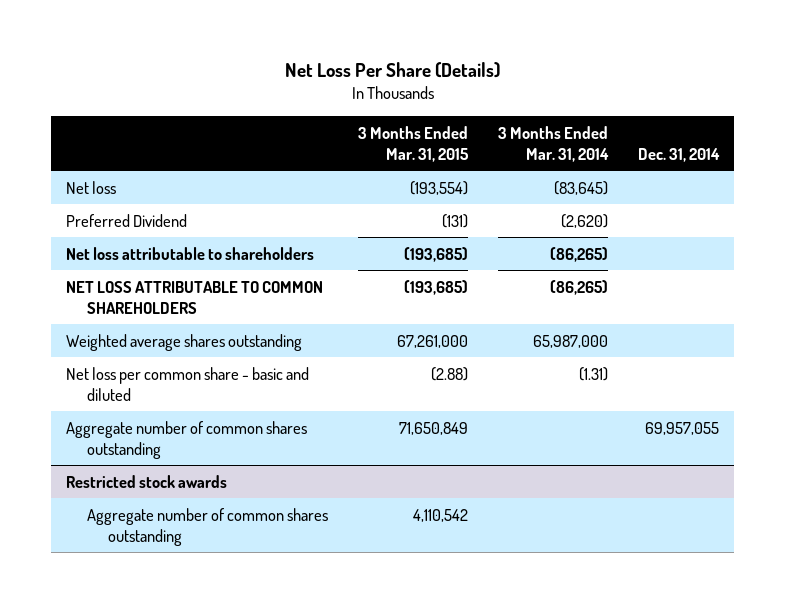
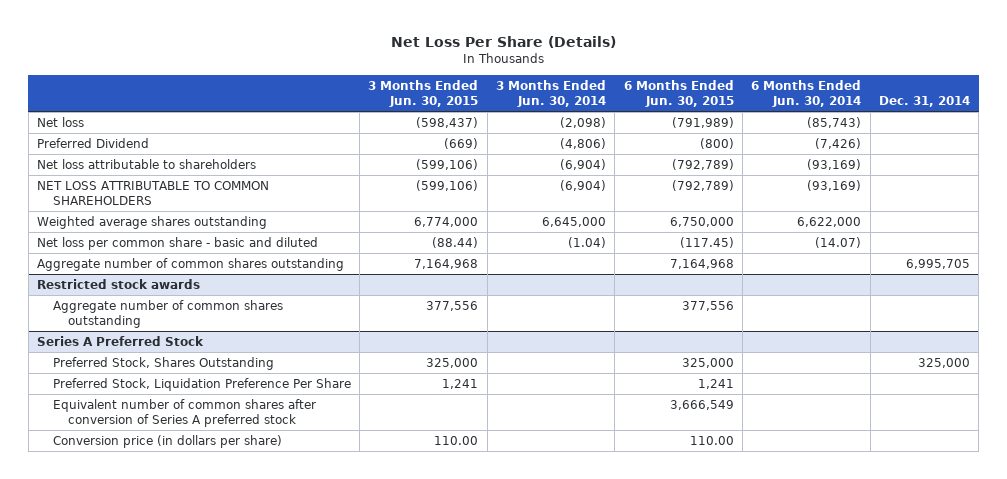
[358,125,470,162] 3 Months Ended Mar. 31, 2015 -> none
[498,125,610,162] 3 Months Ended Mar. 31, 2014 -> none
none -> [368,80,479,108] 3 Months Ended Jun. 30, 2015
none -> [495,80,606,108] 3 Months Ended Jun. 30, 2014
none -> [623,80,734,108] 6 Months Ended Jun. 30, 2015
none -> [751,80,862,108] 6 Months Ended Jun. 30, 2014
[645,421,720,435] 69,957,055 -> [906,258,971,269] 6,995,705
none -> [36,335,204,346] Series A Preferred Stock
none -> [52,356,274,370] Preferred Stock, Shares Outstanding
none -> [52,377,351,391] Preferred Stock, Liquidation Preference Per Share
none -> [52,398,316,427] Equivalent number of common shares after conversion of Series A preferred stock
none -> [52,434,282,448] Conversion price (in dollars per share)

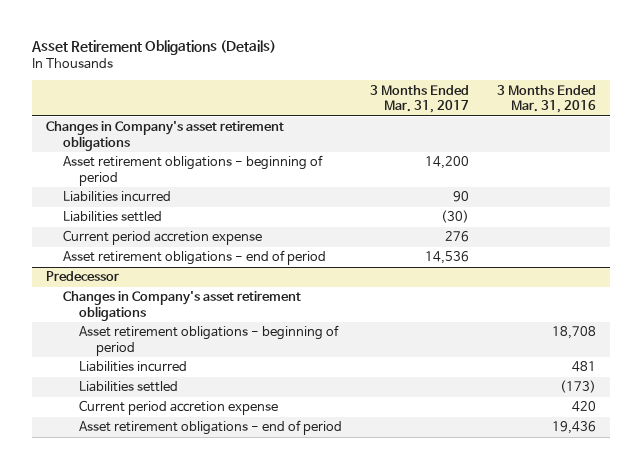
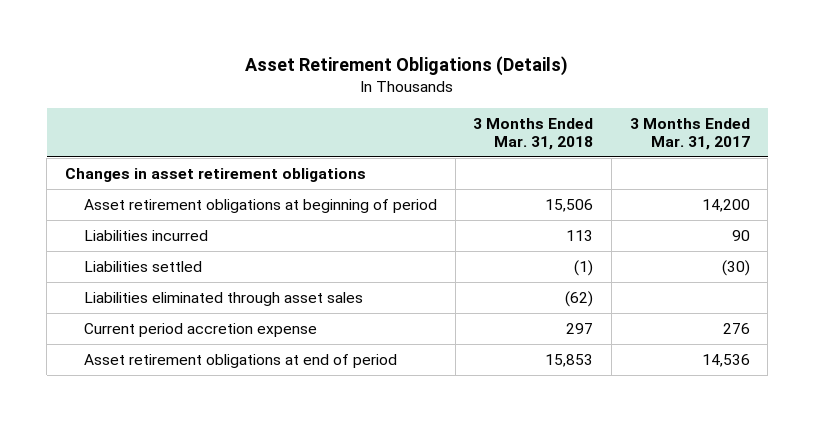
[497,84,597,114] 3 Months Ended Mar. 31, 2016 -> none
none -> [473,117,594,151] 3 Months Ended Mar. 31, 2018
[46,121,285,151] Changes in Company's asset retirement obligations -> [65,167,367,182] Changes in asset retirement obligations
[62,155,323,186] Asset retirement obligations - beginning of period -> [84,198,438,213] Asset retirement obligations at beginning of period
none -> [84,291,364,306] Liabilities eliminated through asset sales
[46,271,120,282] Predecessor -> none
[62,291,301,321] Changes in Company's asset retirement obligations -> none
[79,325,340,356] Asset retirement obligations - beginning of period -> none
[79,361,188,373] Liabilities incurred -> none
[79,381,179,393] Liabilities settled -> none
[79,400,279,416] Current period accretion expense -> none
[79,420,343,436] Asset retirement obligations - end of period -> none
[62,250,326,266] Asset retirement obligations - end of period -> [84,353,398,368] Asset retirement obligations at end of period

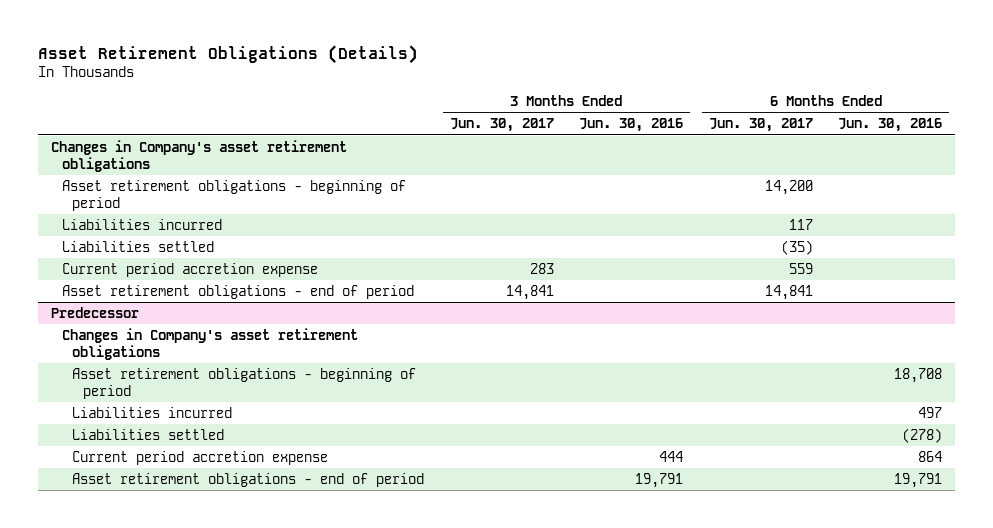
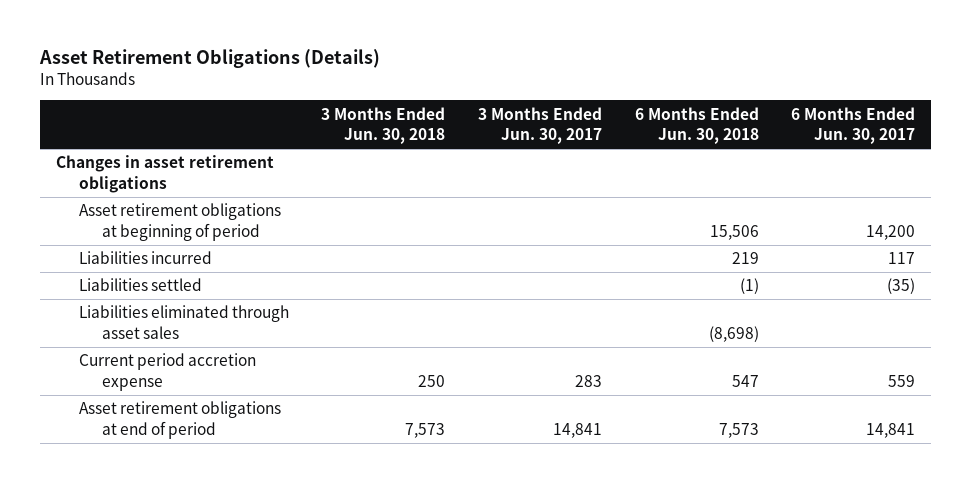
[579,118,684,133] Jun. 30, 2016 -> none
[838,118,943,133] Jun. 30, 2016 -> none
none -> [321,106,446,145] 3 Months Ended Jun. 30, 2018
none -> [634,106,759,145] 6 Months Ended Jun. 30, 2018
[51,139,348,172] Changes in Company's asset retirement obligations -> [55,155,274,193] Changes in asset retirement obligations
[61,179,406,211] Asset retirement obligations - beginning of period -> [78,203,281,241] Asset retirement obligations at beginning of period
none -> [78,305,289,339] Liabilities eliminated through asset sales
[51,306,140,318] Predecessor -> none
[61,327,358,360] Changes in Company's asset retirement obligations -> none
[72,367,417,399] Asset retirement obligations - beginning of period -> none
[72,406,233,418] Liabilities incurred -> none
[72,428,225,440] Liabilities settled -> none
[72,450,329,465] Current period accretion expense -> none
[72,472,425,487] Asset retirement obligations - end of period -> none
[61,284,414,299] Asset retirement obligations - end of period -> [78,401,281,439] Asset retirement obligations at end of period

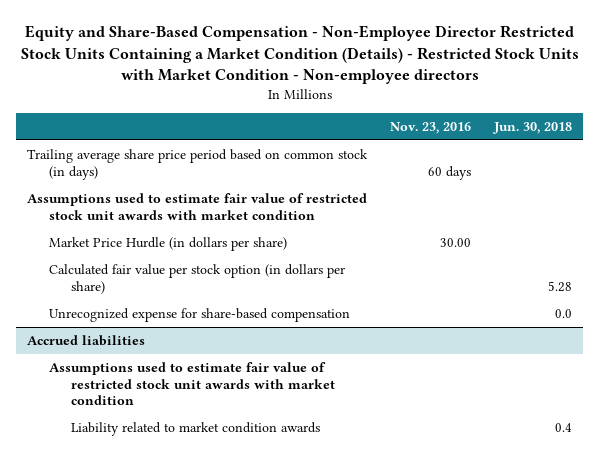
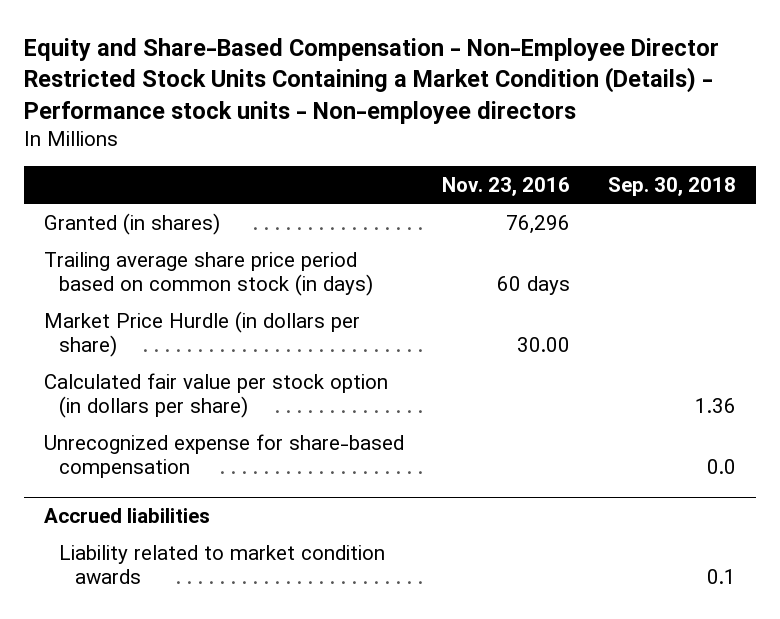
[20,25,579,85] Equity and Share-Based Compensation - Non-Employee Director Restricted Stock Units Containing a Market Condition (Details) - Restricted Stock Units with Market Condition - Non-employee directors -> [24,37,720,124] Equity and Share-Based Compensation - Non-Employee Director Restricted Stock Units Containing a Market Condition (Details) - Performance stock units - Non-employee directors
[492,121,572,134] Jun. 30, 2018 -> none
none -> [608,177,737,197] Sep. 30, 2018
none -> [43,212,220,235] Granted (in shares)
[27,193,368,220] Assumptions used to estimate fair value of restricted stock unit awards with market condition -> none
[48,362,335,406] Assumptions used to estimate fair value of restricted stock unit awards with market condition -> none

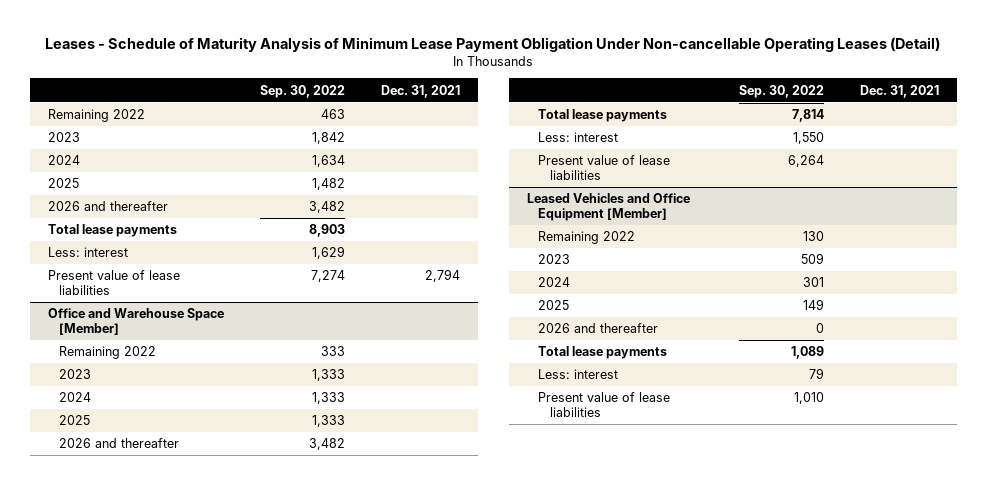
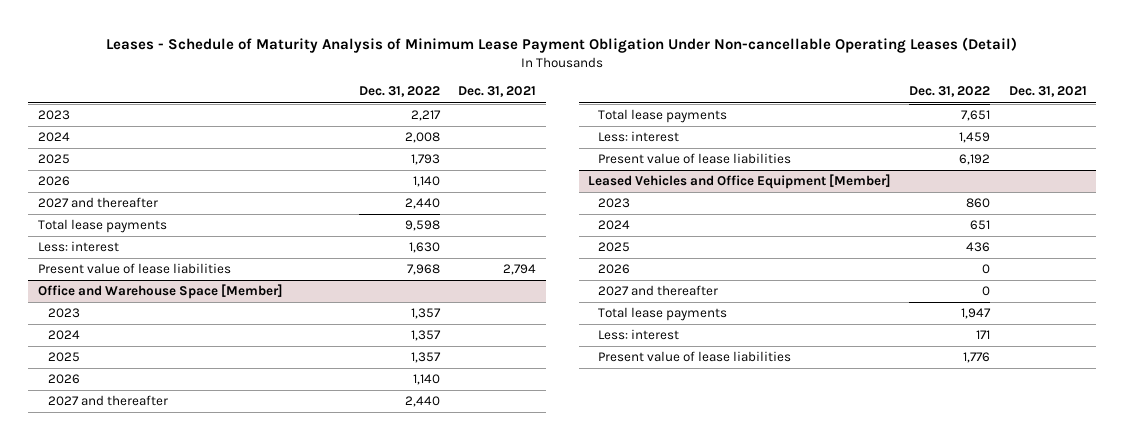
[259,84,345,98] Sep. 30, 2022 -> none
none -> [358,86,440,98] Dec. 31, 2022
[47,109,145,123] Remaining 2022 -> none
none -> [37,176,70,187] 2026
[47,201,168,212] 2026 and thereafter -> [37,197,158,209] 2027 and thereafter
[58,346,156,360] Remaining 2022 -> none
none -> [47,374,80,385] 2026
[58,438,179,449] 2026 and thereafter -> [47,395,168,407] 2027 and thereafter
[538,231,636,245] Remaining 2022 -> none
none -> [598,264,631,275] 2026
[538,323,659,334] 2026 and thereafter -> [598,285,719,297] 2027 and thereafter

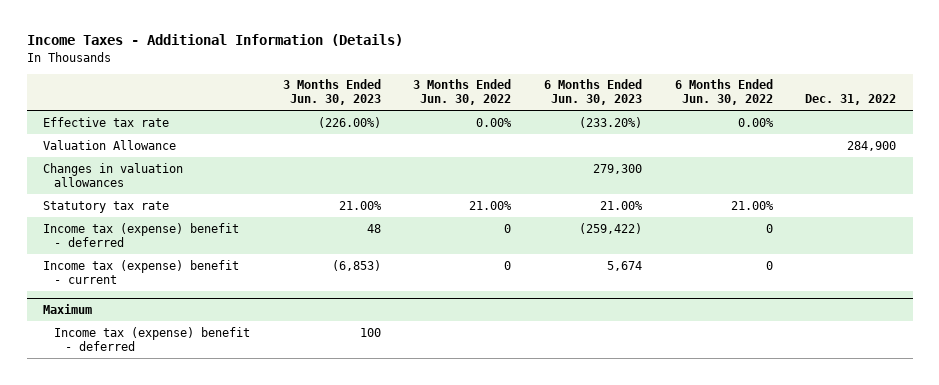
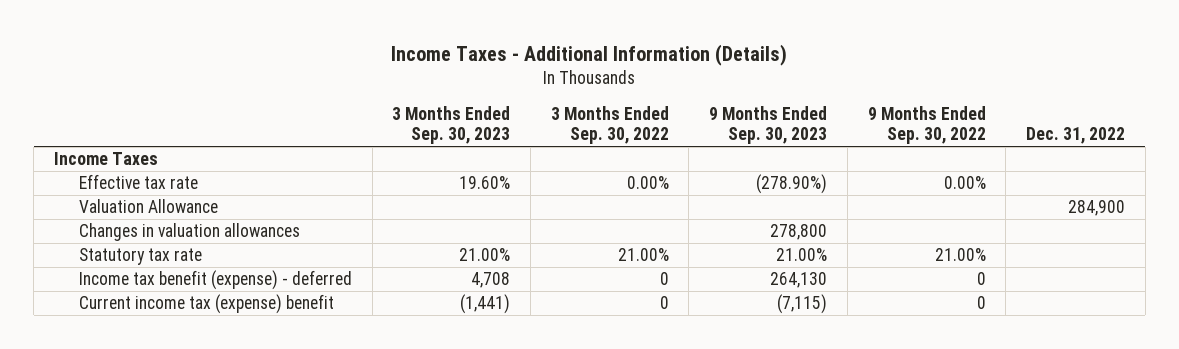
[282,79,381,106] 3 Months Ended Jun. 30, 2023 -> none
[413,79,512,106] 3 Months Ended Jun. 30, 2022 -> none
[543,79,642,106] 6 Months Ended Jun. 30, 2023 -> none
[674,79,773,106] 6 Months Ended Jun. 30, 2022 -> none
none -> [392,106,511,145] 3 Months Ended Sep. 30, 2023
none -> [550,106,669,145] 3 Months Ended Sep. 30, 2022
none -> [709,106,828,145] 9 Months Ended Sep. 30, 2023
none -> [867,106,986,145] 9 Months Ended Sep. 30, 2022
none -> [53,152,158,166] Income Taxes
[42,303,92,314] Maximum -> none
[53,326,250,351] Income tax (expense) benefit - deferred -> none
[42,222,239,247] Income tax (expense) benefit - deferred -> [79,270,353,291] Income tax benefit (expense) - deferred
[42,259,239,284] Income tax (expense) benefit - current -> [79,294,335,315] Current income tax (expense) benefit

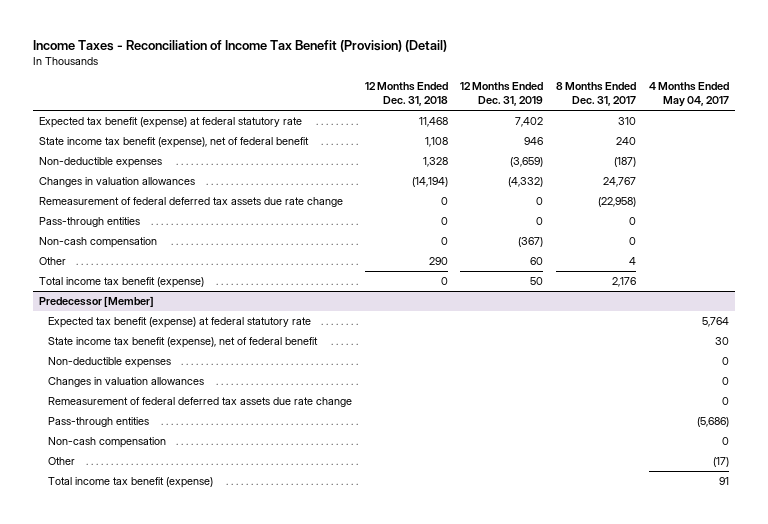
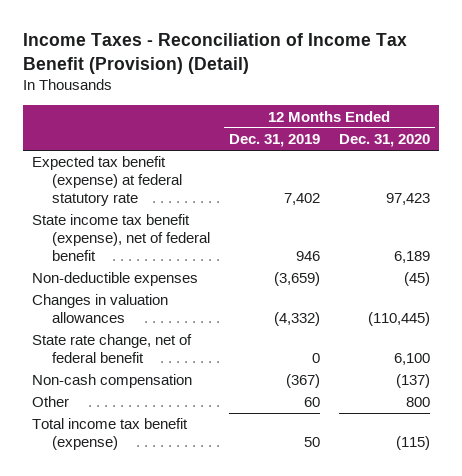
[364,82,448,107] 12 Months Ended Dec. 31, 2018 -> none
[556,82,637,107] 8 Months Ended Dec. 31, 2017 -> none
[648,82,729,108] 4 Months Ended May 04, 2017 -> none
none -> [338,134,430,148] Dec. 31, 2020
[39,217,141,228] Pass-through entities -> none
[39,197,344,208] Remeasurement of federal deferred tax assets due rate change -> [32,334,193,364] State rate change, net of federal benefit
[39,296,155,308] Predecessor [Member] -> none
[47,317,311,329] Expected tax benefit (expense) at federal statutory rate -> none
[47,337,318,349] State income tax benefit (expense), net of federal benefit -> none
[47,357,171,369] Non-deductible expenses -> none
[47,377,204,388] Changes in valuation allowances -> none
[47,397,352,408] Remeasurement of federal deferred tax assets due rate change -> none
[47,417,149,428] Pass-through entities -> none
[47,437,166,449] Non-cash compensation -> none
[47,457,75,466] Other -> none
[47,477,213,489] Total income tax benefit (expense) -> none

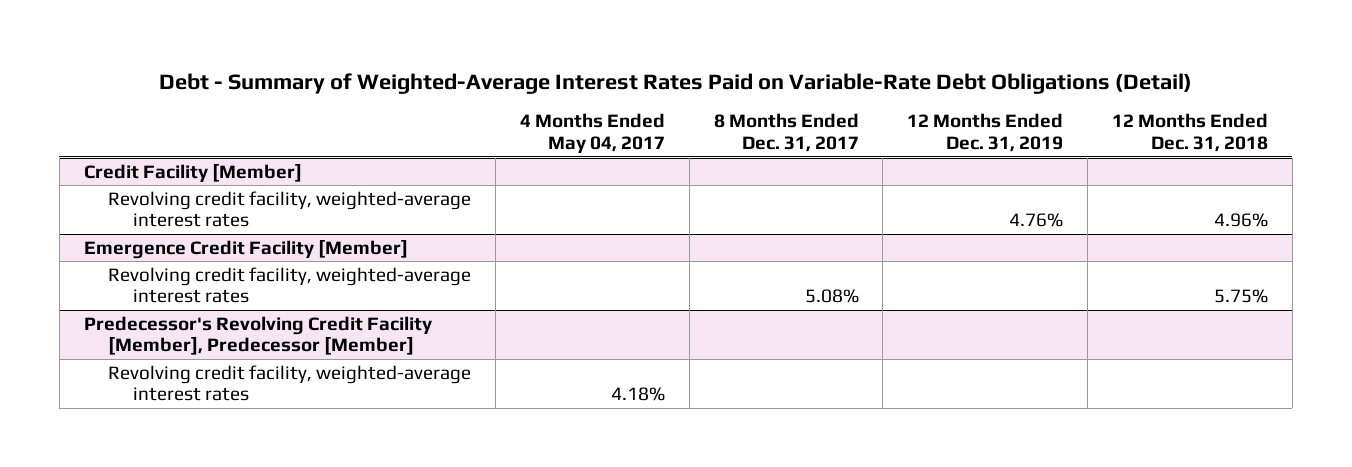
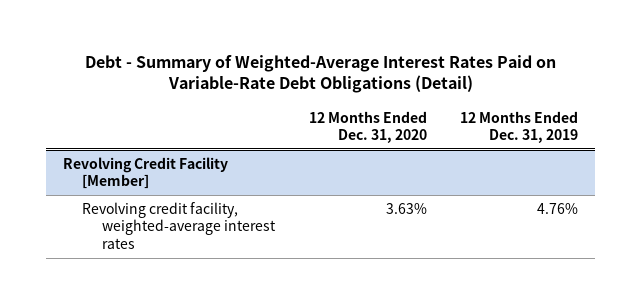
[520,113,666,154] 4 Months Ended May 04, 2017 -> none
[713,113,859,153] 8 Months Ended Dec. 31, 2017 -> none
[1111,113,1268,153] 12 Months Ended Dec. 31, 2018 -> none
none -> [308,110,427,143] 12 Months Ended Dec. 31, 2020
[83,163,302,182] Credit Facility [Member] -> [62,157,228,190] Revolving Credit Facility [Member]
[83,239,408,259] Emergence Credit Facility [Member] -> none
[108,266,472,304] Revolving credit facility, weighted-average interest rates -> none
[83,315,432,356] Predecessor's Revolving Credit Facility [Member], Predecessor [Member] -> none
[108,364,472,402] Revolving credit facility, weighted-average interest rates -> none

